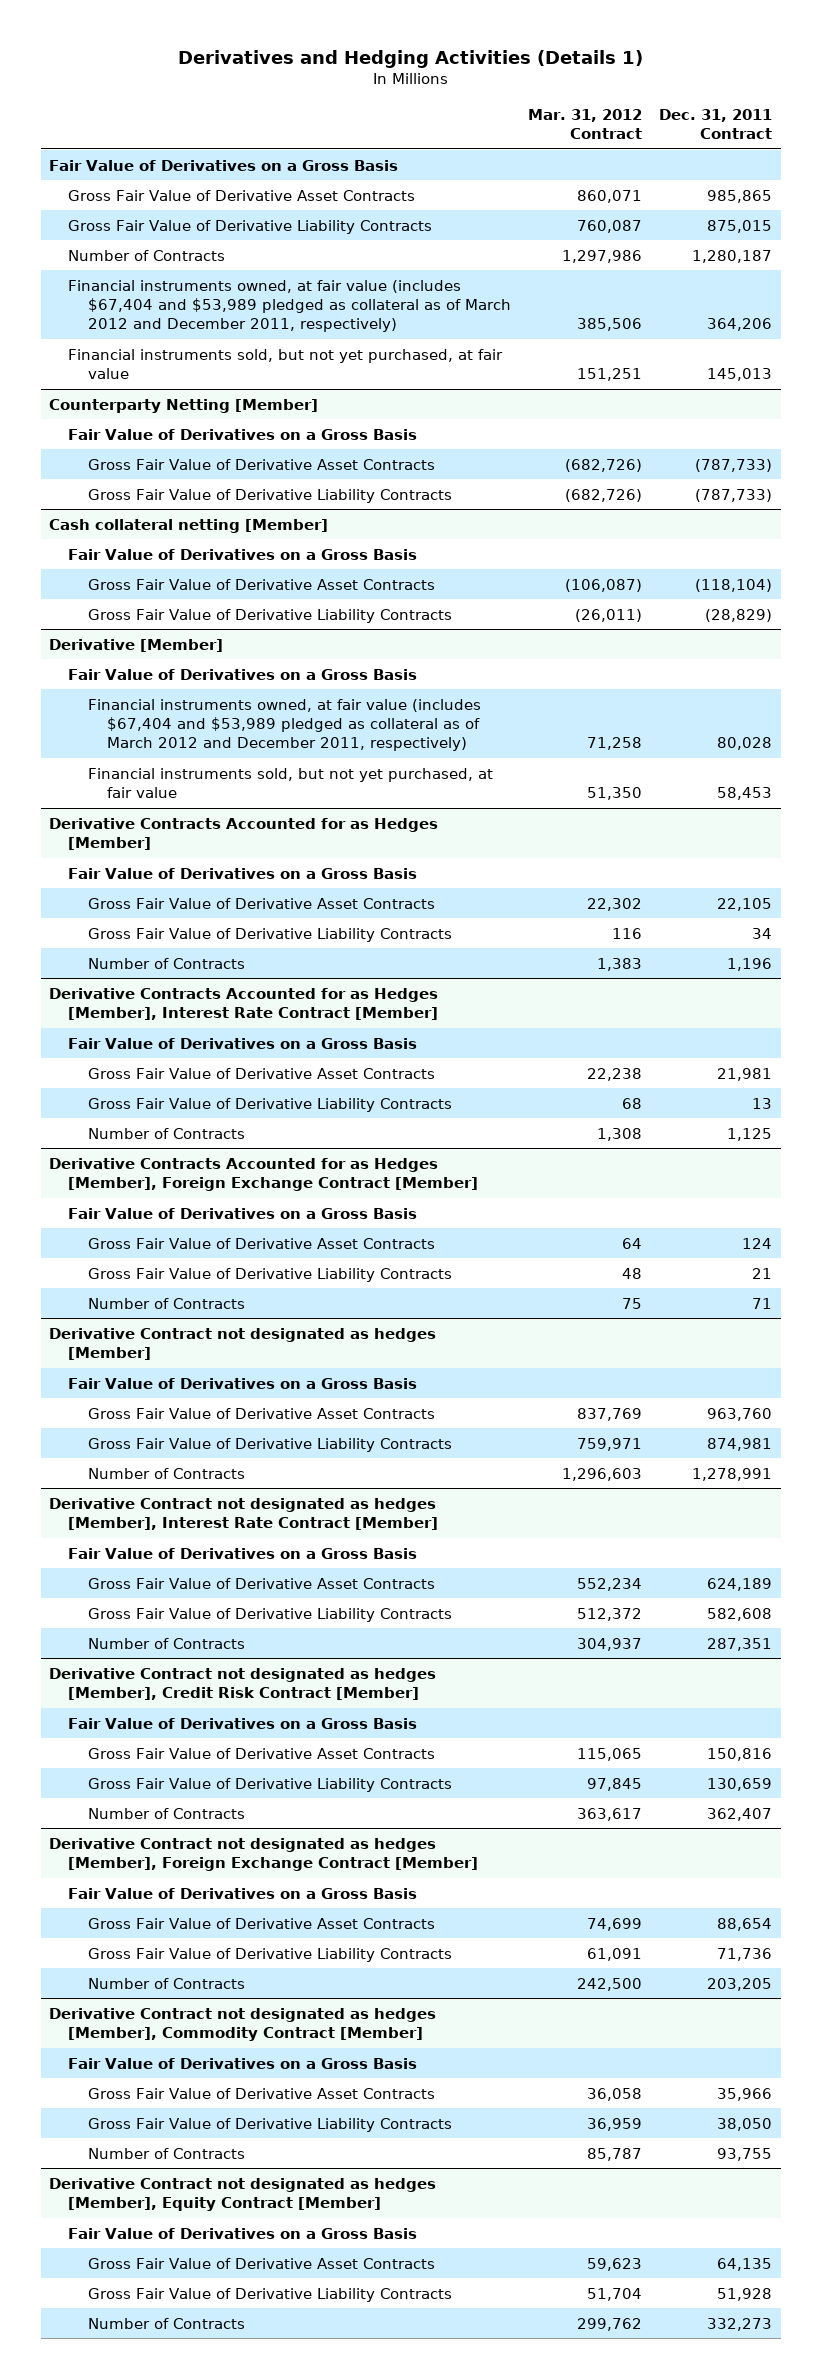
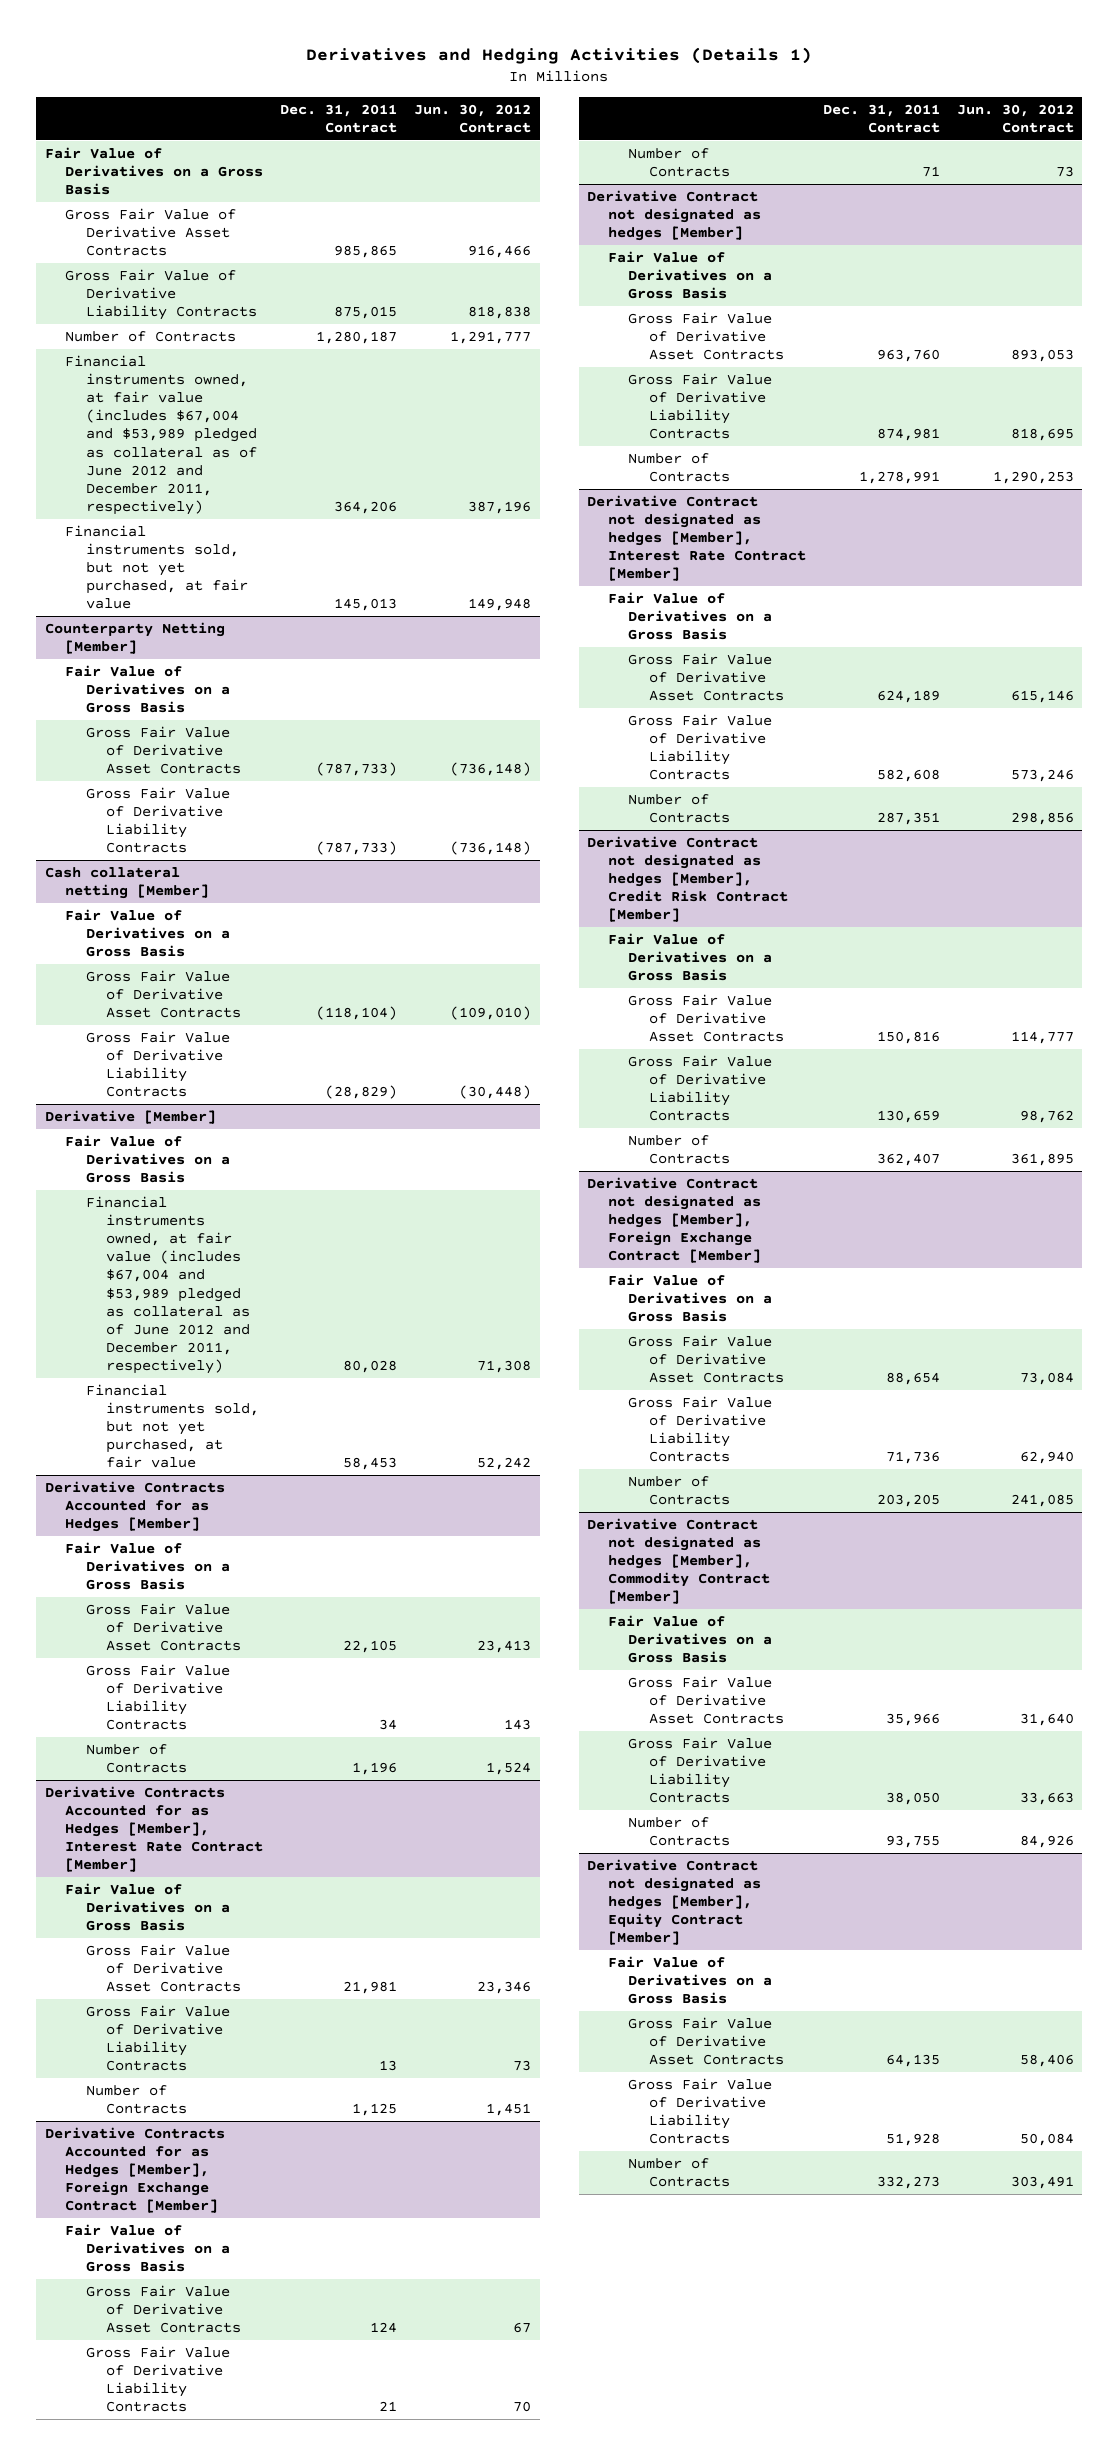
[527,109,642,140] Mar. 31, 2012 Contract -> none
none -> [414,103,532,133] Jun. 30, 2012 Contract
[68,279,511,332] Financial instruments owned, at fair value (includes $67,404 and $53,989 pledged as collateral as of March 2012 and December 2011, respectively) -> [65,354,257,515] Financial instruments owned, at fair value (includes $67,004 and $53,989 pledged as collateral as of June 2012 and December 2011, respectively)
[87,698,481,751] Financial instruments owned, at fair value (includes $67,404 and $53,989 pledged as collateral as of March 2012 and December 2011, respectively) -> [85,1195,251,1374] Financial instruments owned, at fair value (includes $67,004 and $53,989 pledged as collateral as of June 2012 and December 2011, respectively)

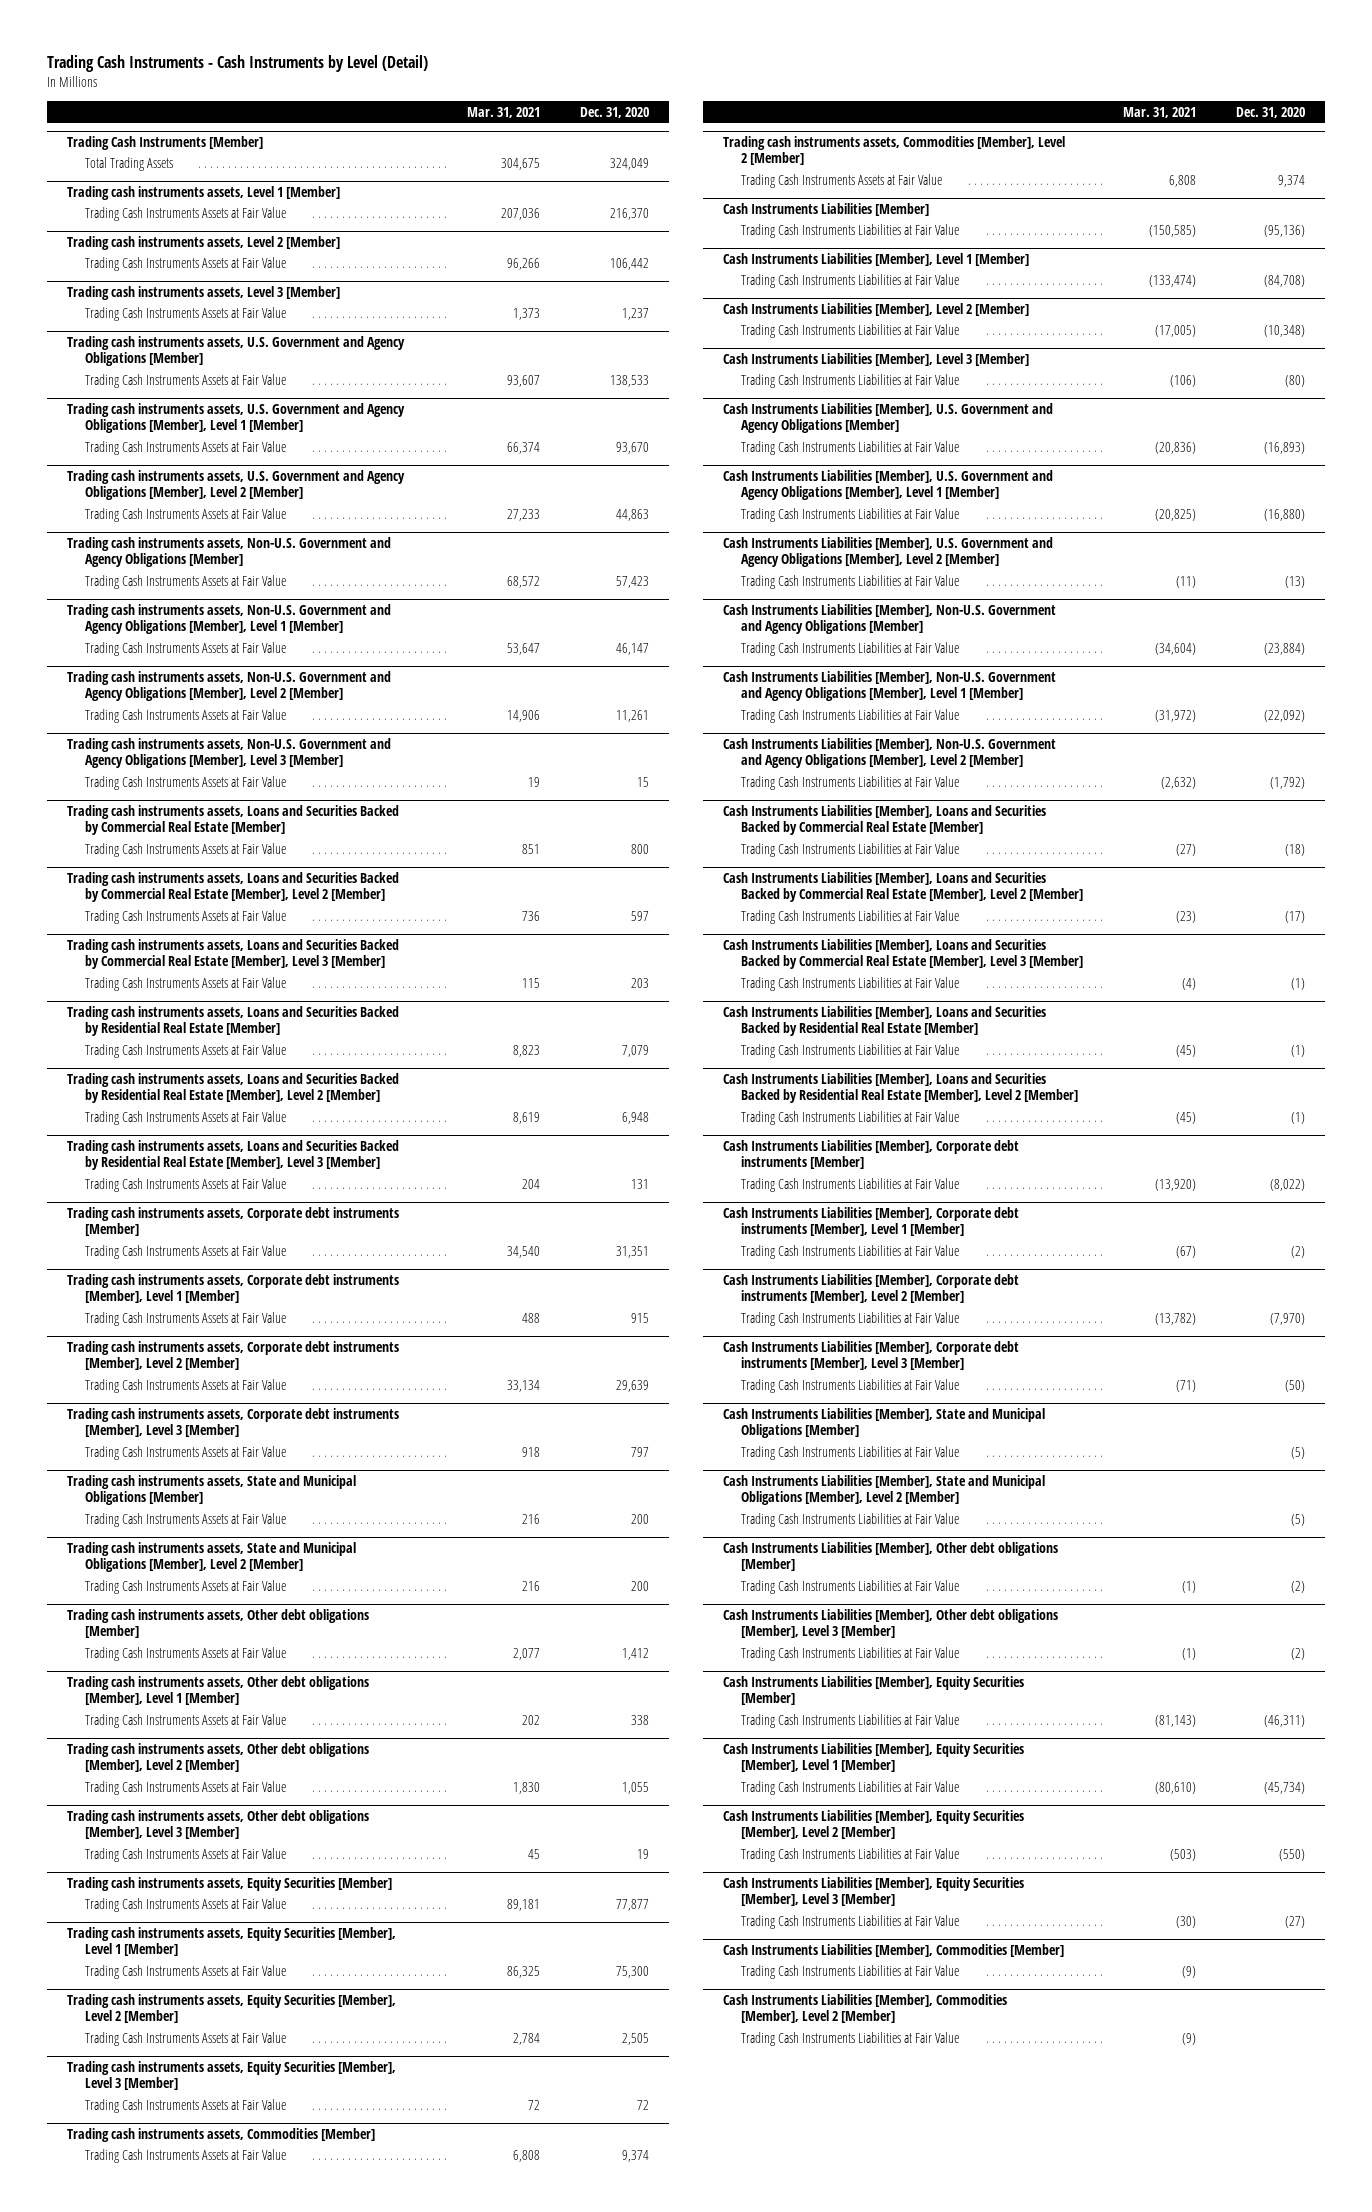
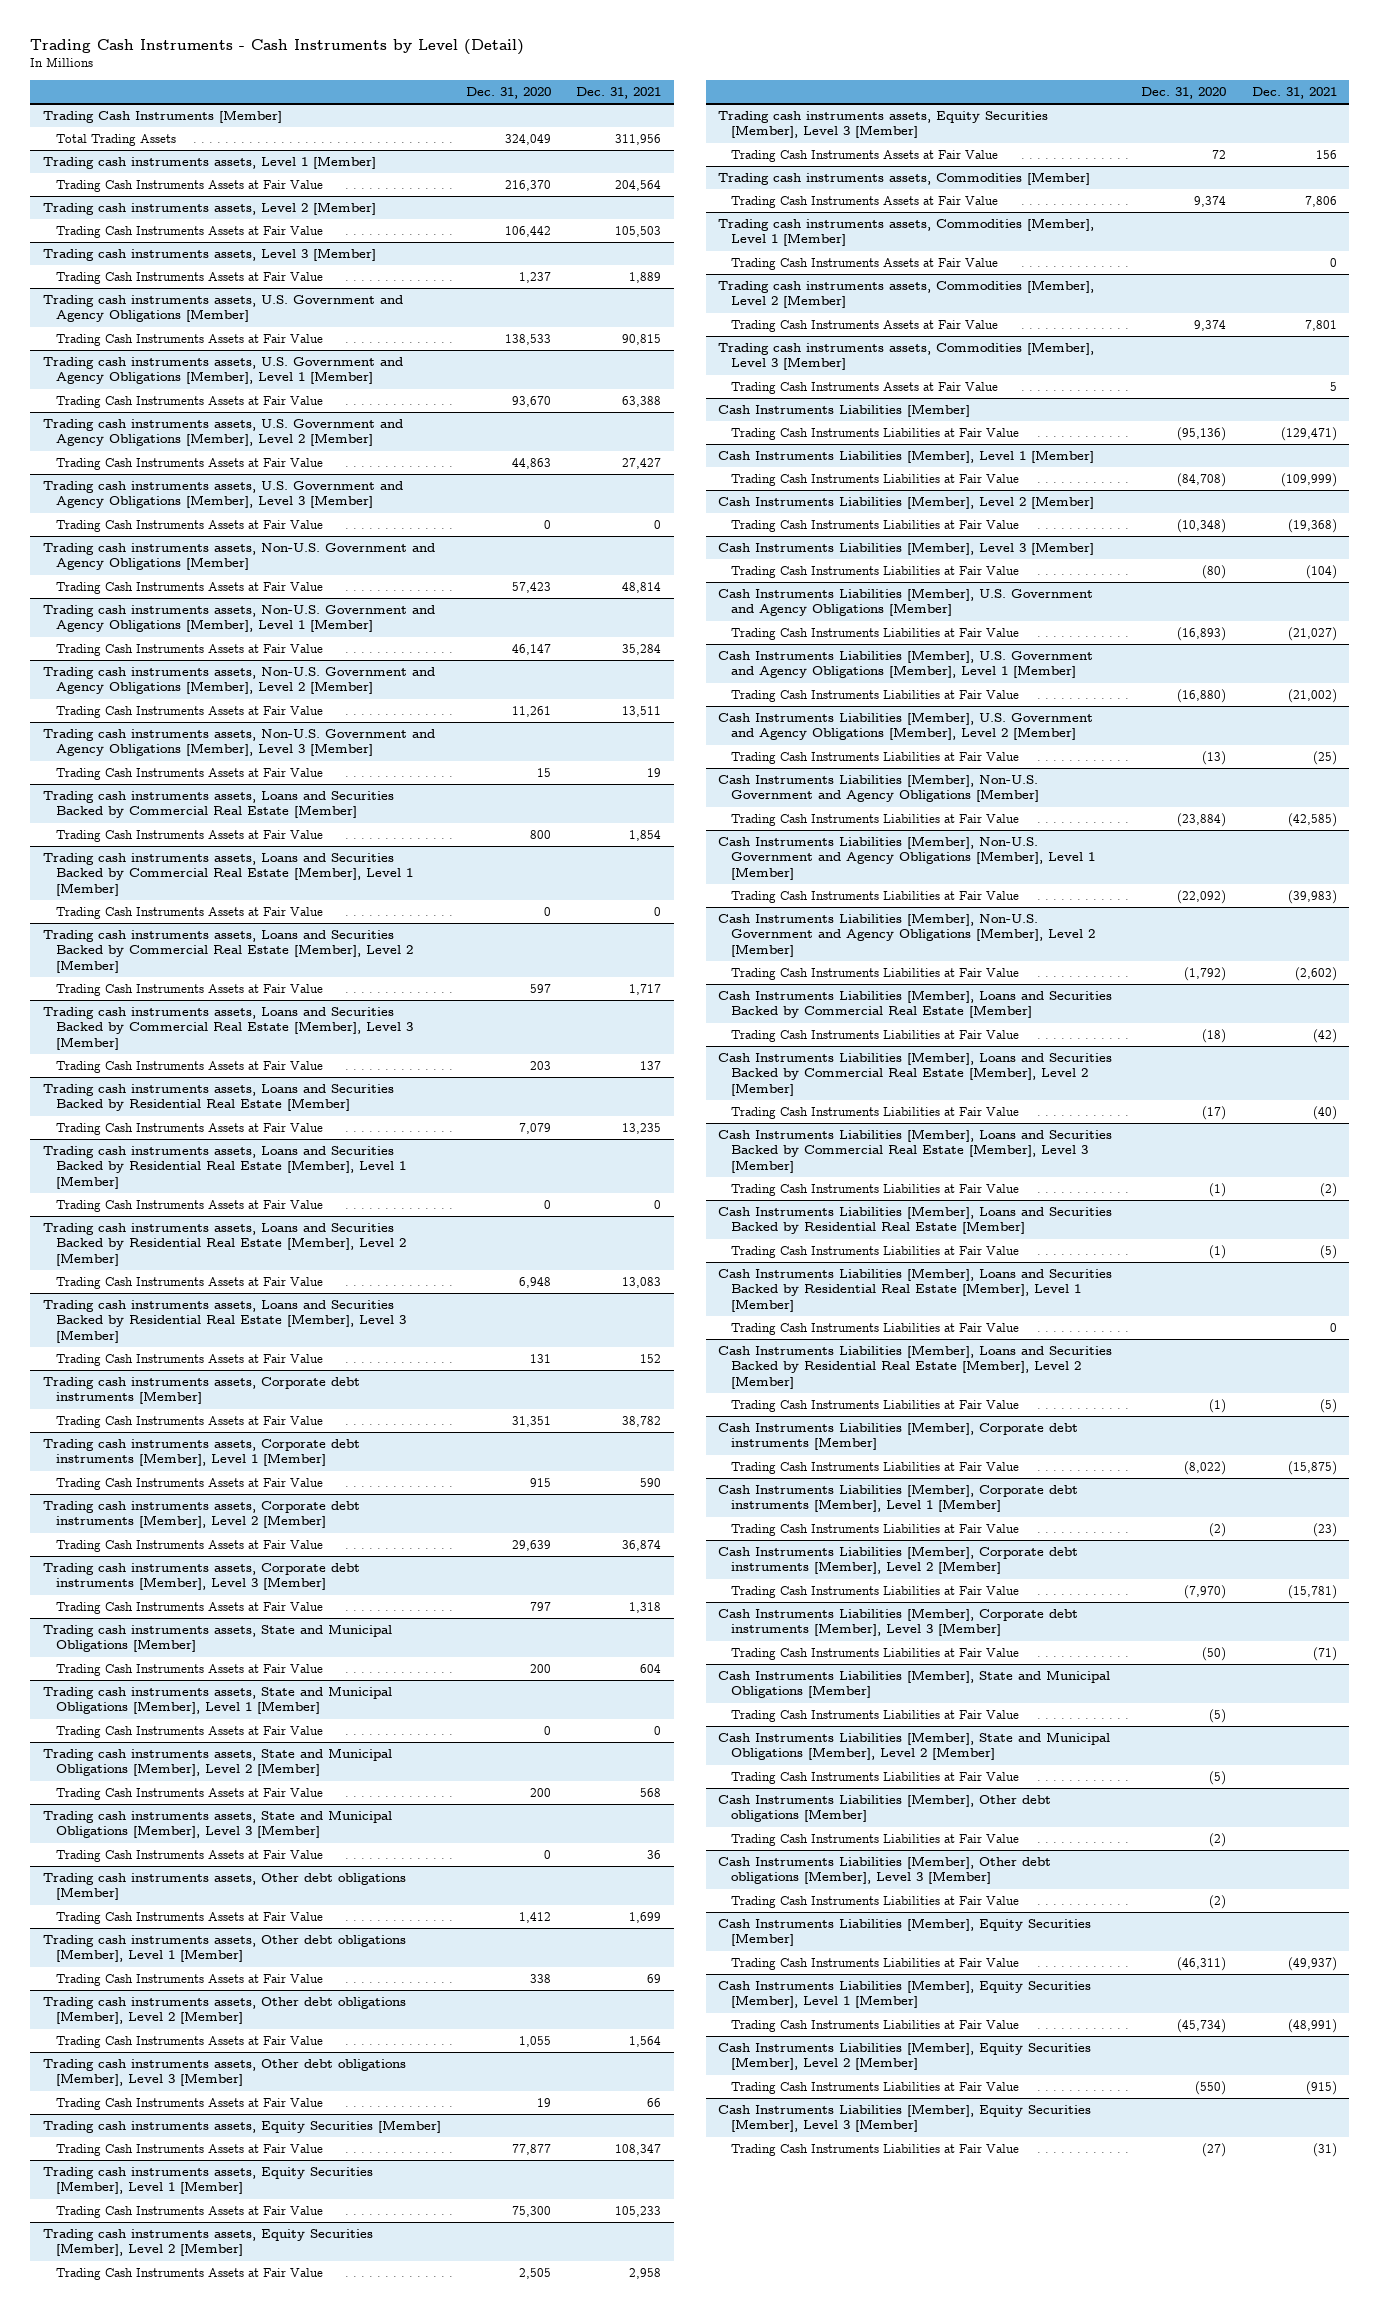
[466,106,540,118] Mar. 31, 2021 -> none
none -> [576,87,662,100] Dec. 31, 2021
none -> [42,481,403,509] Trading cash instruments assets, U.S. Government and Agency Obligations [Member], Level 3 [Member]
none -> [55,520,323,533] Trading Cash Instruments Assets at Fair Value
none -> [42,853,413,896] Trading cash instruments assets, Loans and Securities Backed by Commercial Real Estate [Member], Level 1 [Member]
none -> [55,907,323,920] Trading Cash Instruments Assets at Fair Value
none -> [42,1146,406,1189] Trading cash instruments assets, Loans and Securities Backed by Residential Real Estate [Member], Level 1 [Member]
none -> [55,1200,323,1213] Trading Cash Instruments Assets at Fair Value
none -> [42,1686,392,1715] Trading cash instruments assets, State and Municipal Obligations [Member], Level 1 [Member]
none -> [55,1726,323,1739] Trading Cash Instruments Assets at Fair Value
none -> [42,1810,392,1839] Trading cash instruments assets, State and Municipal Obligations [Member], Level 3 [Member]
none -> [55,1850,323,1863] Trading Cash Instruments Assets at Fair Value
none -> [718,218,1095,247] Trading cash instruments assets, Commodities [Member], Level 1 [Member]
none -> [731,258,999,271] Trading Cash Instruments Assets at Fair Value
none -> [718,342,1095,371] Trading cash instruments assets, Commodities [Member], Level 3 [Member]
none -> [731,382,999,395] Trading Cash Instruments Assets at Fair Value
none -> [718,1268,1113,1312] Cash Instruments Liabilities [Member], Loans and Securities Backed by Residential Real Estate [Member], Level 1 [Member]
none -> [731,1323,1020,1336] Trading Cash Instruments Liabilities at Fair Value
[723,1943,1065,1957] Cash Instruments Liabilities [Member], Commodities [Member] -> none
[740,1964,959,1979] Trading Cash Instruments Liabilities at Fair Value -> none
[723,1993,1008,2024] Cash Instruments Liabilities [Member], Commodities [Member], Level 2 [Member] -> none
[740,2031,959,2046] Trading Cash Instruments Liabilities at Fair Value -> none

